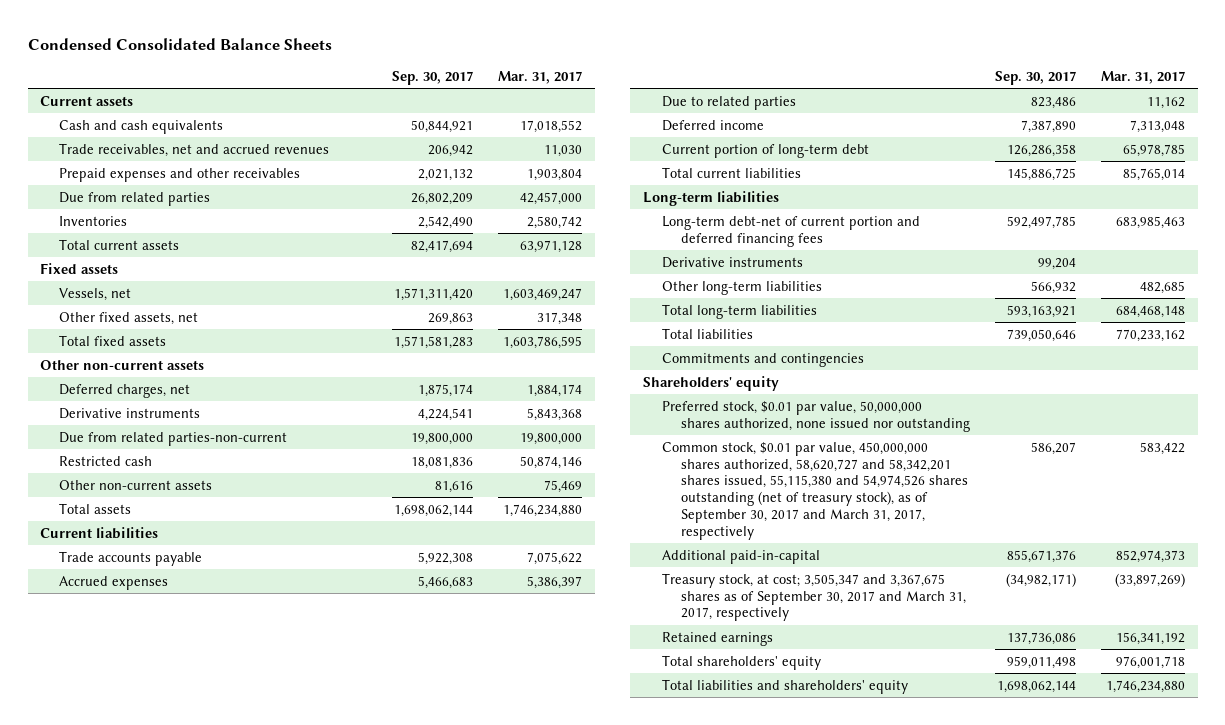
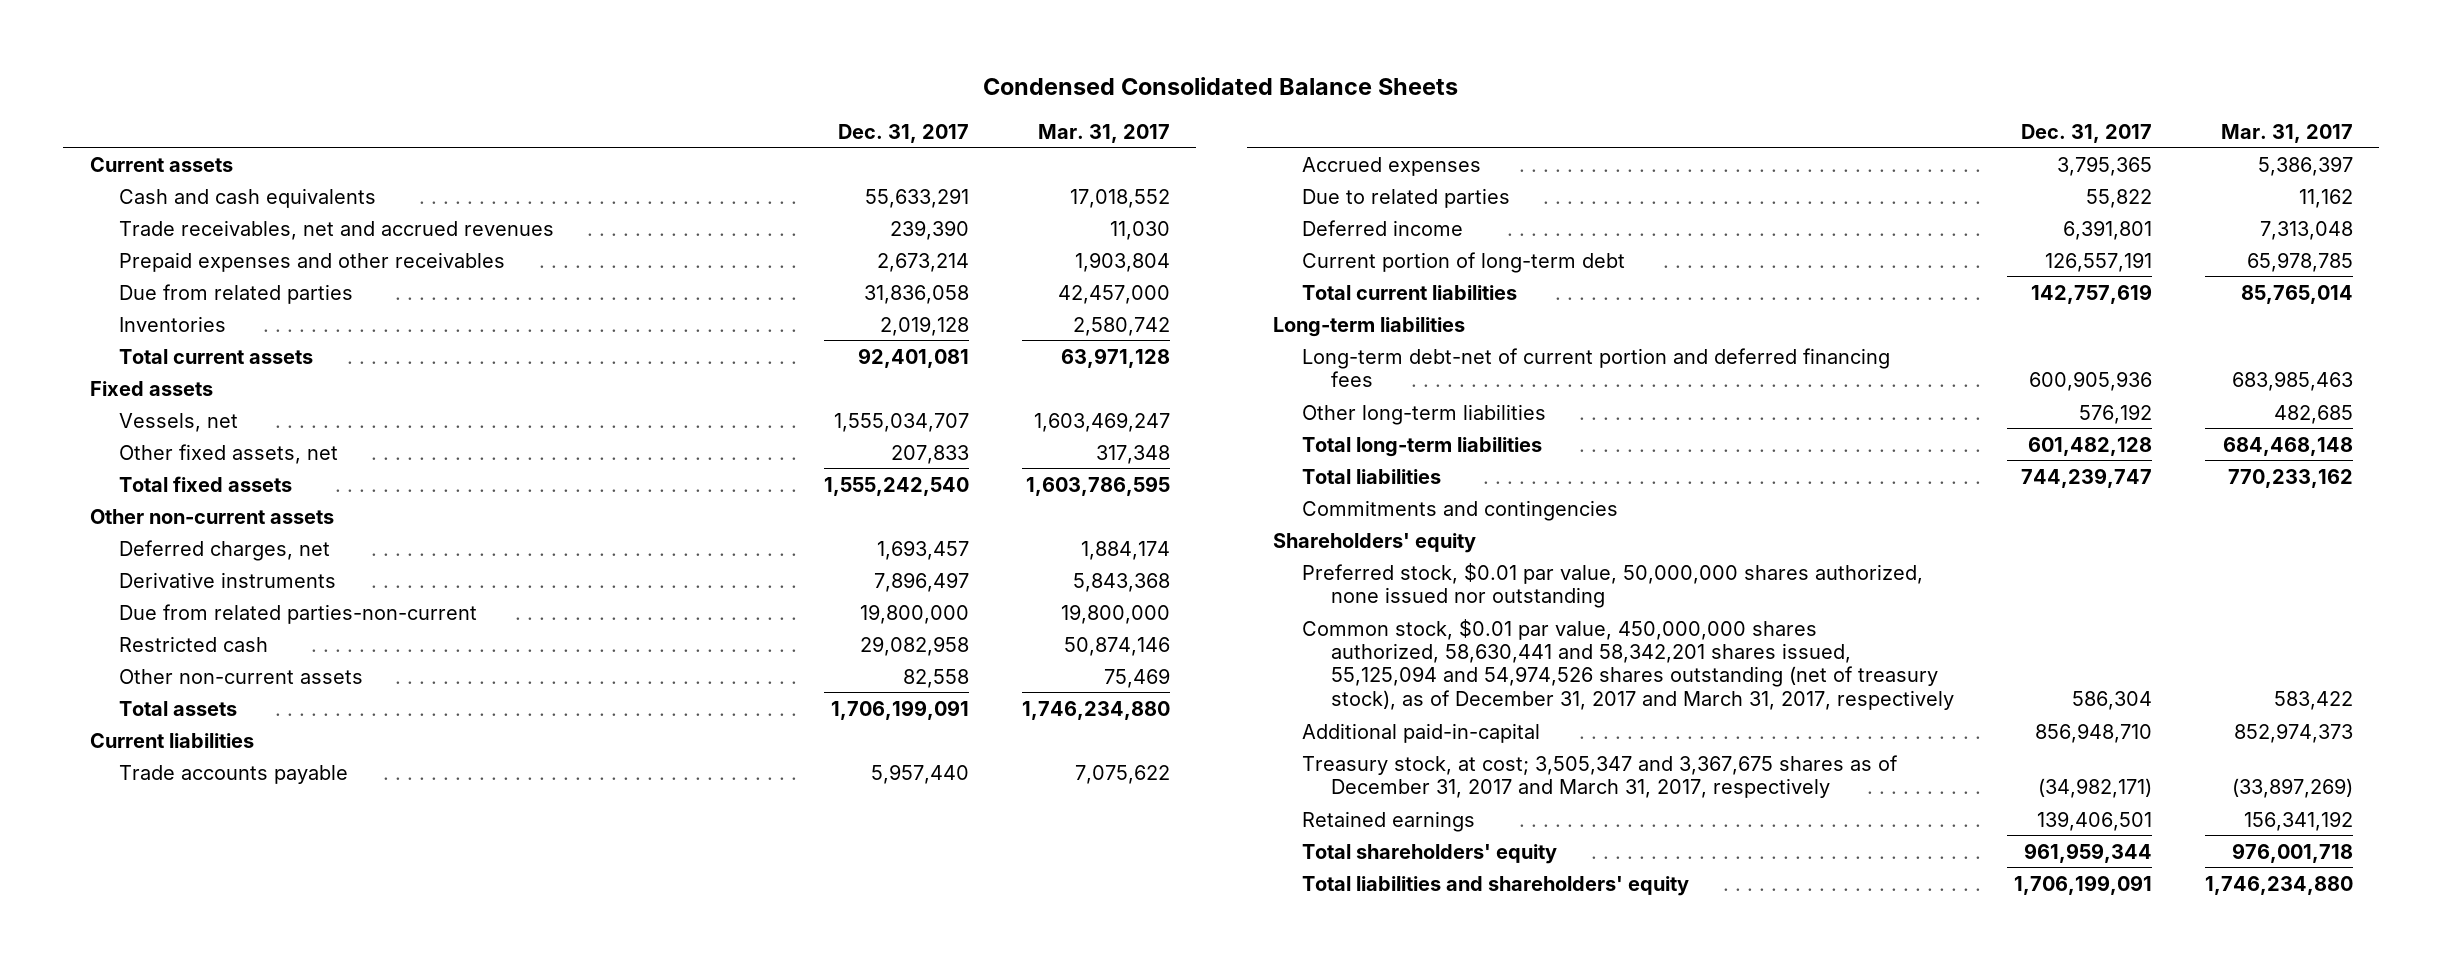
[392,70,474,85] Sep. 30, 2017 -> none
none -> [837,123,969,143] Dec. 31, 2017
[661,256,803,268] Derivative instruments -> none
[661,441,968,540] Common stock, $0.01 par value, 450,000,000 shares authorized, 58,620,727 and 58,342,201 shares issued, 55,115,380 and 54,974,526 shares outstanding (net of treasury stock), as of September 30, 2017 and March 31, 2017, respectively -> [1302,618,1955,710] Common stock, $0.01 par value, 450,000,000 shares authorized, 58,630,441 and 58,342,201 shares issued, 55,125,094 and 54,974,526 shares outstanding (net of treasury stock), as of December 31, 2017 and March 31, 2017, respectively
[661,572,966,622] Treasury stock, at cost; 3,505,347 and 3,367,675 shares as of September 30, 2017 and March 31, 2017, respectively -> [1302,754,1899,799] Treasury stock, at cost; 3,505,347 and 3,367,675 shares as of December 31, 2017 and March 31, 2017, respectively

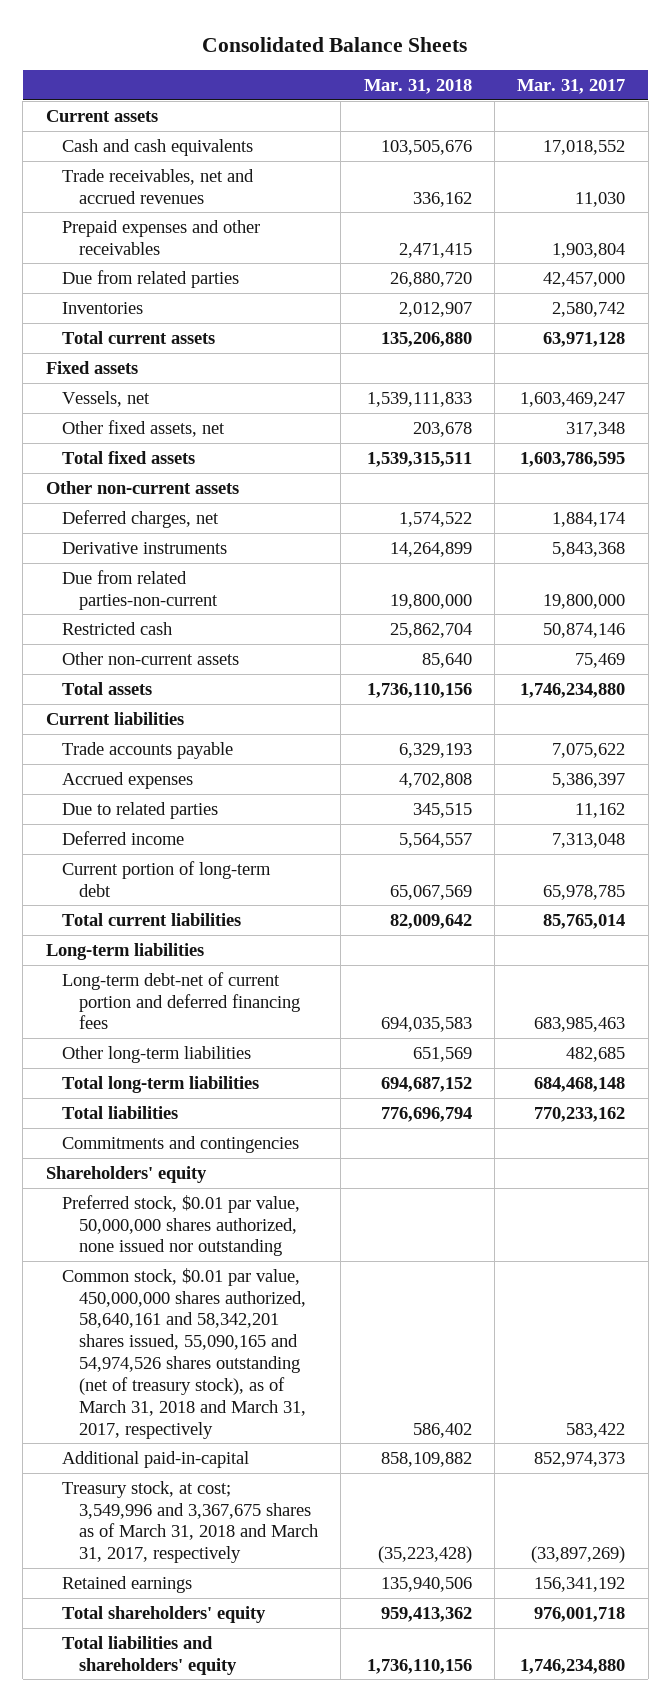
[983,76,1459,95] Condensed Consolidated Balance Sheets -> [202,36,468,52] Consolidated Balance Sheets
[837,123,969,143] Dec. 31, 2017 -> none
none -> [363,78,472,94] Mar. 31, 2018
[1302,618,1955,710] Common stock, $0.01 par value, 450,000,000 shares authorized, 58,630,441 and 58,342,201 shares issued, 55,125,094 and 54,974,526 shares outstanding (net of treasury stock), as of December 31, 2017 and March 31, 2017, respectively -> [62,1267,307,1439] Common stock, $0.01 par value, 450,000,000 shares authorized, 58,640,161 and 58,342,201 shares issued, 55,090,165 and 54,974,526 shares outstanding (net of treasury stock), as of March 31, 2018 and March 31, 2017, respectively
[1302,754,1899,799] Treasury stock, at cost; 3,505,347 and 3,367,675 shares as of December 31, 2017 and March 31, 2017, respectively -> [62,1480,319,1564] Treasury stock, at cost; 3,549,996 and 3,367,675 shares as of March 31, 2018 and March 31, 2017, respectively

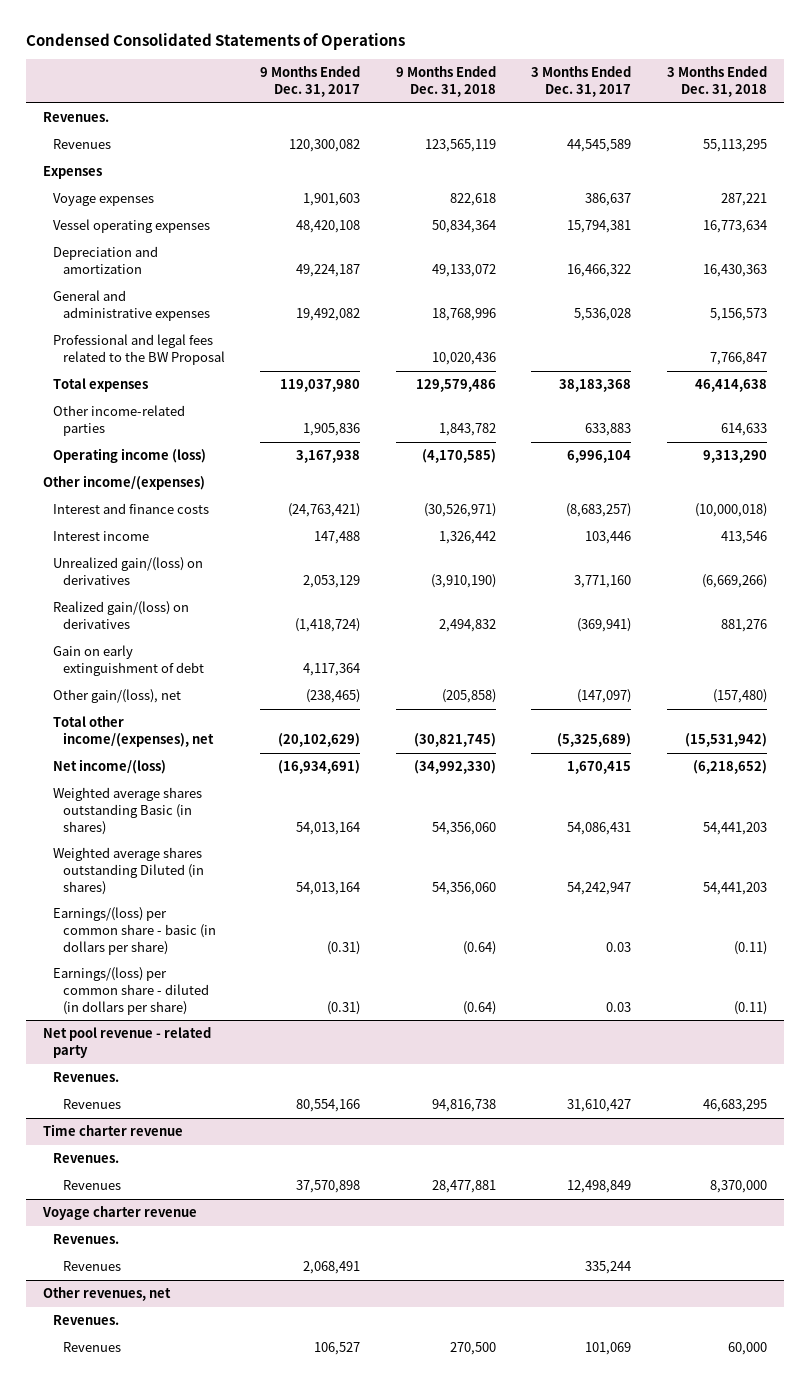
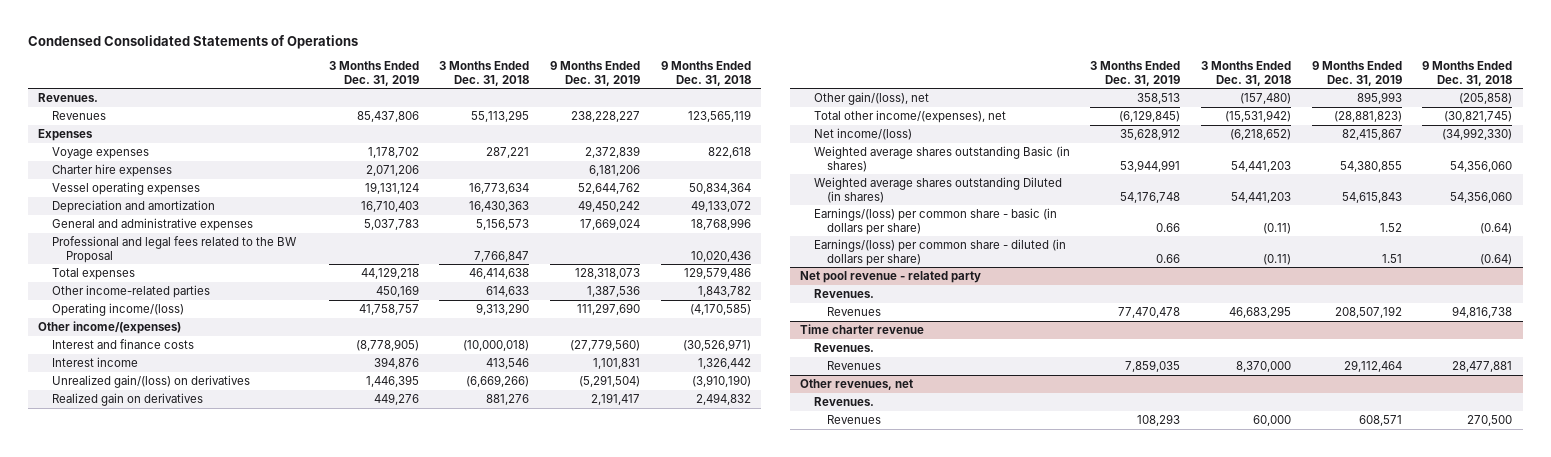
[260,66,361,98] 9 Months Ended Dec. 31, 2017 -> none
[531,66,632,98] 3 Months Ended Dec. 31, 2017 -> none
none -> [328,60,419,86] 3 Months Ended Dec. 31, 2019
none -> [550,60,641,86] 9 Months Ended Dec. 31, 2019
none -> [51,163,172,177] Charter hire expenses
[53,448,207,464] Operating income (loss) -> [51,302,184,316] Operating income/(loss)
[53,645,204,677] Gain on early extinguishment of debt -> none
[53,601,190,630] Realized gain/(loss) on derivatives -> [51,392,203,406] Realized gain on derivatives
[42,1206,198,1221] Voyage charter revenue -> none
[53,1234,120,1245] Revenues. -> none
[62,1261,121,1272] Revenues -> none

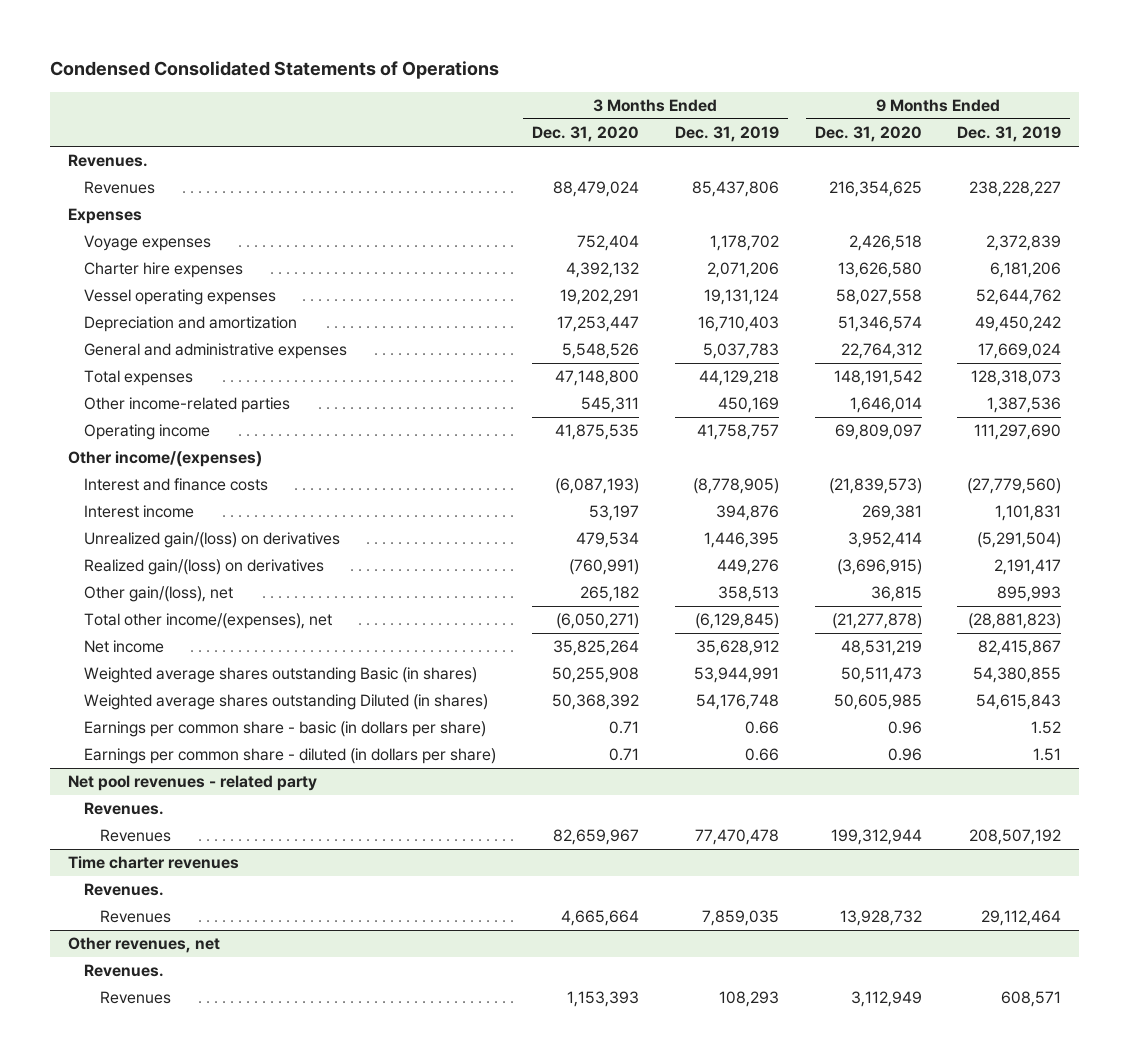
[439,60,530,86] 3 Months Ended Dec. 31, 2018 -> none
[660,60,751,86] 9 Months Ended Dec. 31, 2018 -> none
none -> [532,126,640,143] Dec. 31, 2020
none -> [814,126,922,143] Dec. 31, 2020
[51,235,297,263] Professional and legal fees related to the BW Proposal -> none
[51,302,184,316] Operating income/(loss) -> [84,424,211,441] Operating income
[51,392,203,406] Realized gain on derivatives -> [84,559,325,576] Realized gain/(loss) on derivatives
[813,127,912,140] Net income/(loss) -> [84,640,165,654] Net income
[813,207,1057,235] Earnings/(loss) per common share - basic (in dollars per share) -> [84,721,487,738] Earnings per common share - basic (in dollars per share)
[813,238,1066,266] Earnings/(loss) per common share - diluted (in dollars per share) -> [84,748,497,765] Earnings per common share - diluted (in dollars per share)
[799,270,981,283] Net pool revenue - related party -> [68,775,318,792] Net pool revenues - related party
[799,323,924,334] Time charter revenue -> [68,856,240,870] Time charter revenues

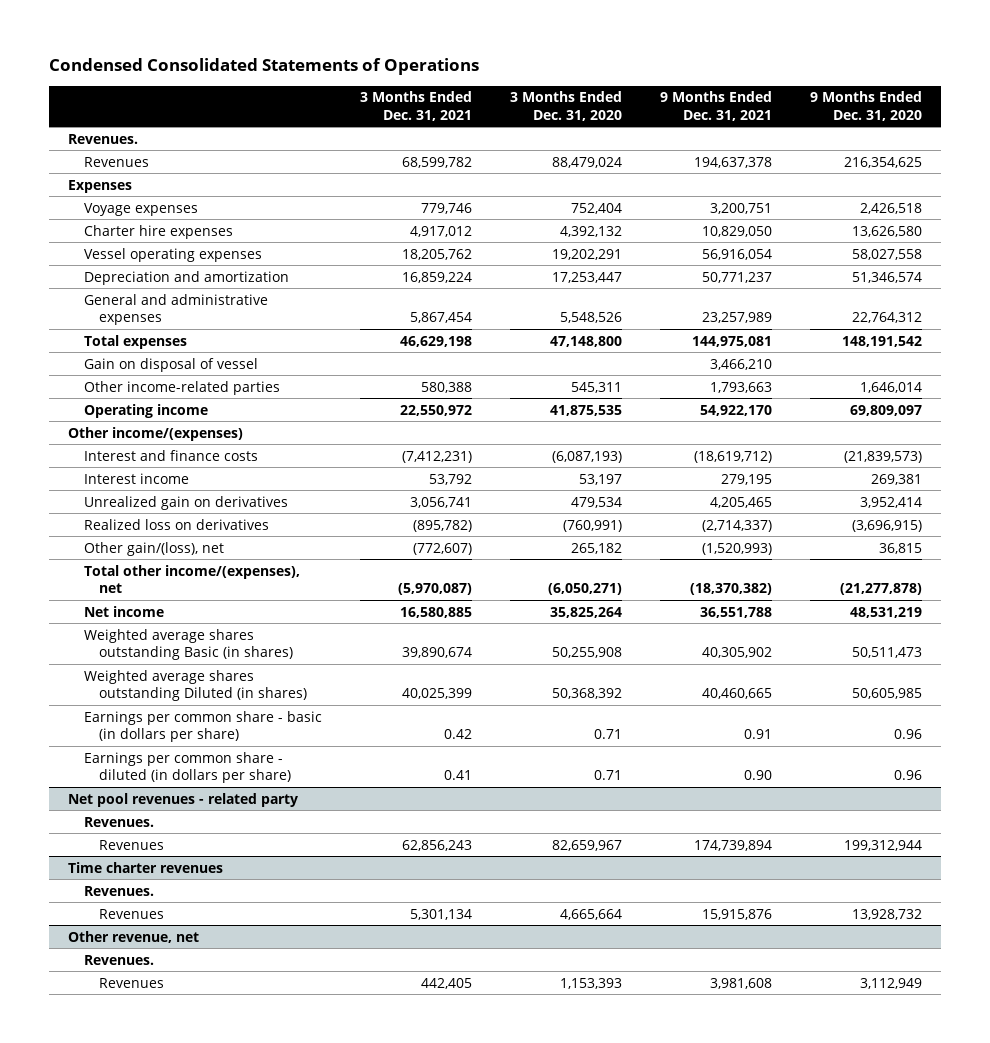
[674,126,779,143] Dec. 31, 2019 -> none
[957,126,1062,143] Dec. 31, 2019 -> none
none -> [359,91,472,121] 3 Months Ended Dec. 31, 2021
none -> [660,91,773,121] 9 Months Ended Dec. 31, 2021
none -> [83,357,258,372] Gain on disposal of vessel
[84,532,341,549] Unrealized gain/(loss) on derivatives -> [83,495,288,510] Unrealized gain on derivatives
[84,559,325,576] Realized gain/(loss) on derivatives -> [83,518,269,530] Realized loss on derivatives
[68,937,221,954] Other revenues, net -> [68,930,200,943] Other revenue, net

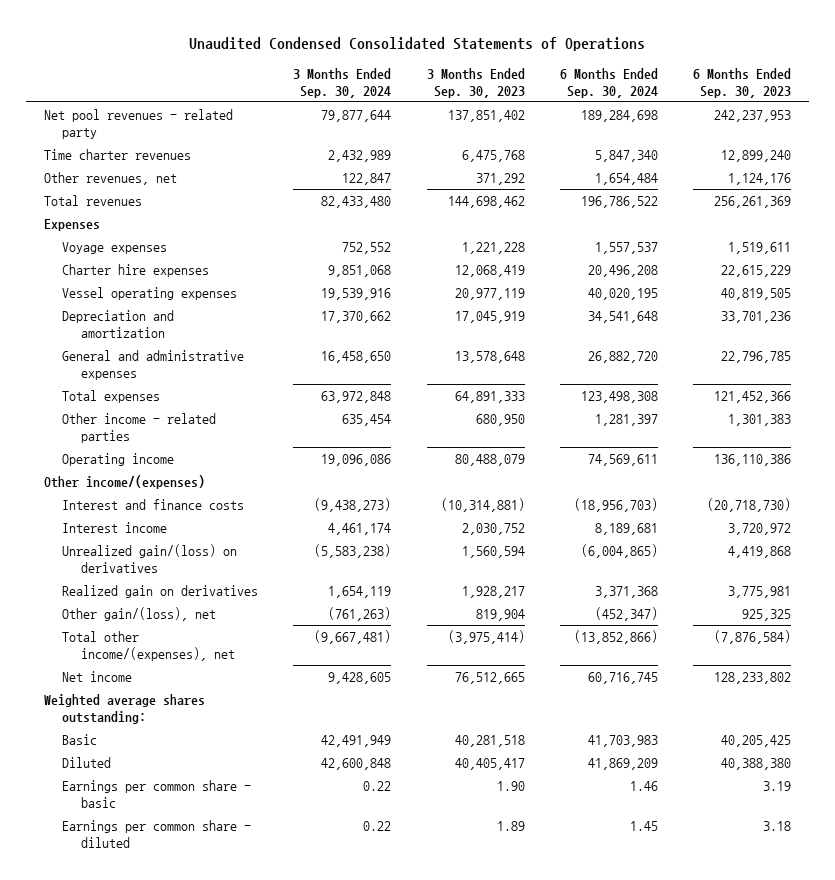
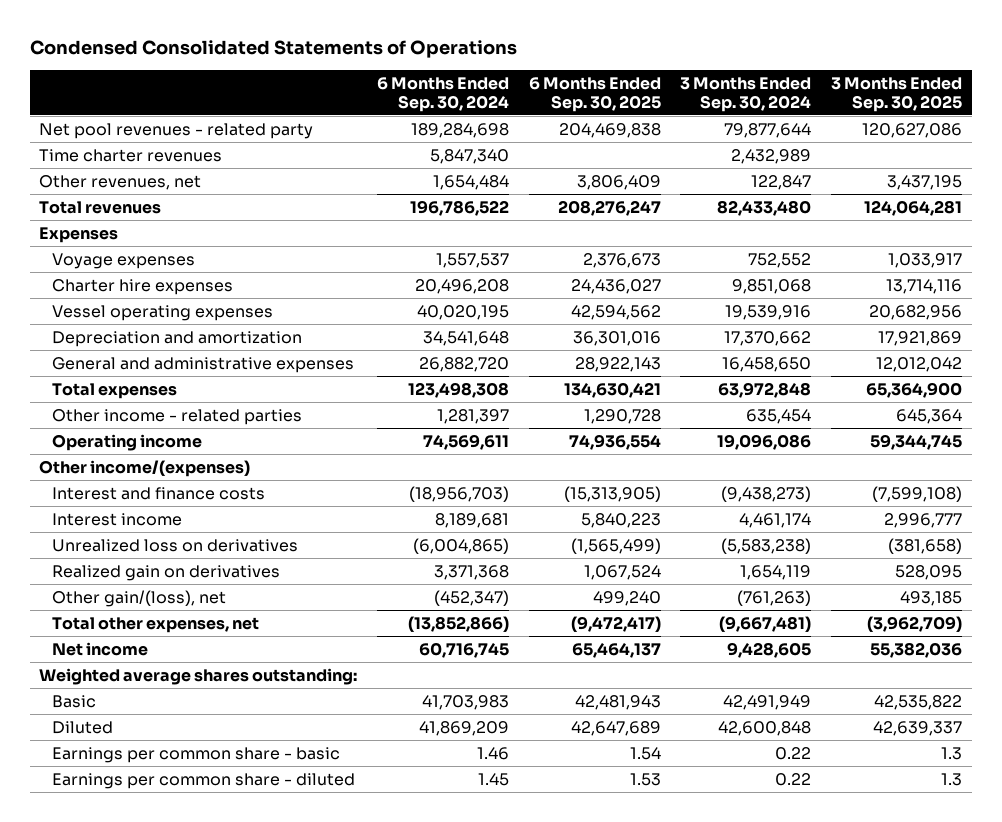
[189,36,646,51] Unaudited Condensed Consolidated Statements of Operations -> [29,40,517,59] Condensed Consolidated Statements of Operations
[426,67,525,98] 3 Months Ended Sep. 30, 2023 -> none
[693,67,792,98] 6 Months Ended Sep. 30, 2023 -> none
none -> [528,76,661,112] 6 Months Ended Sep. 30, 2025
none -> [831,76,963,112] 3 Months Ended Sep. 30, 2025
[62,543,238,573] Unrealized gain/(loss) on derivatives -> [52,538,299,552] Unrealized loss on derivatives
[62,630,235,661] Total other income/(expenses), net -> [52,616,260,633] Total other expenses, net

